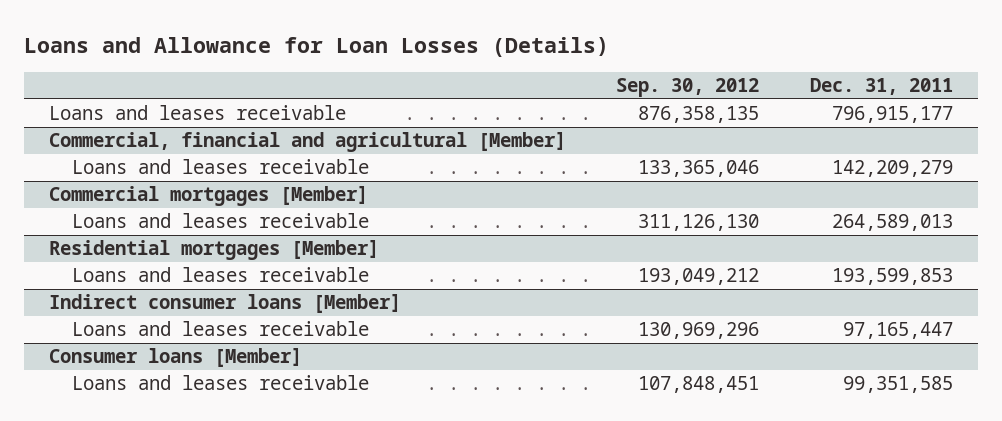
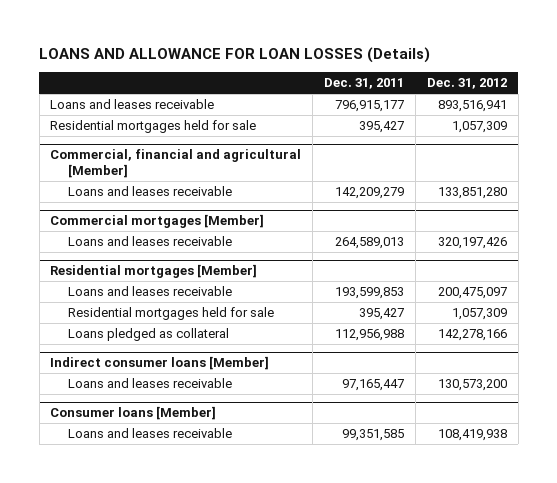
[24,37,610,58] Loans and Allowance for Loan Losses (Details) -> [39,47,431,64] LOANS AND ALLOWANCE FOR LOAN LOSSES (Details)
[616,78,760,98] Sep. 30, 2012 -> none
none -> [426,78,507,90] Dec. 31, 2012
none -> [50,120,257,134] Residential mortgages held for sale
none -> [68,307,275,321] Residential mortgages held for sale
none -> [68,328,230,342] Loans pledged as collateral

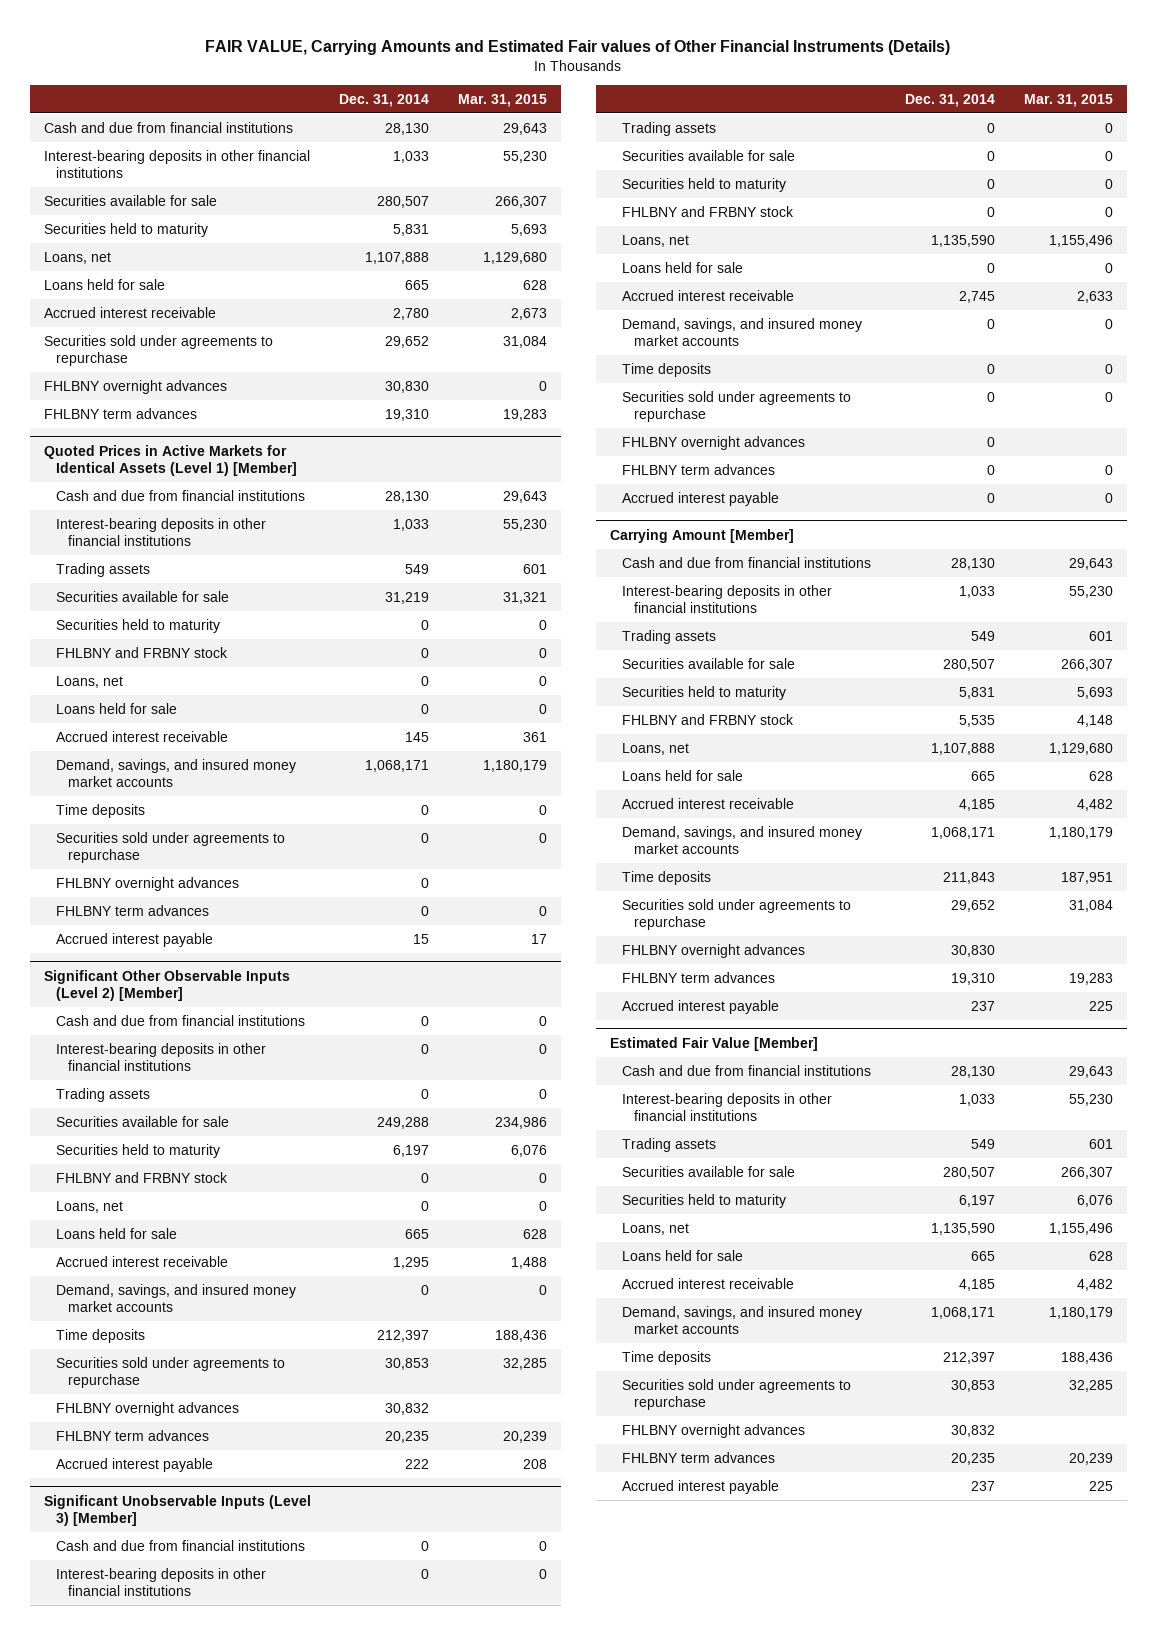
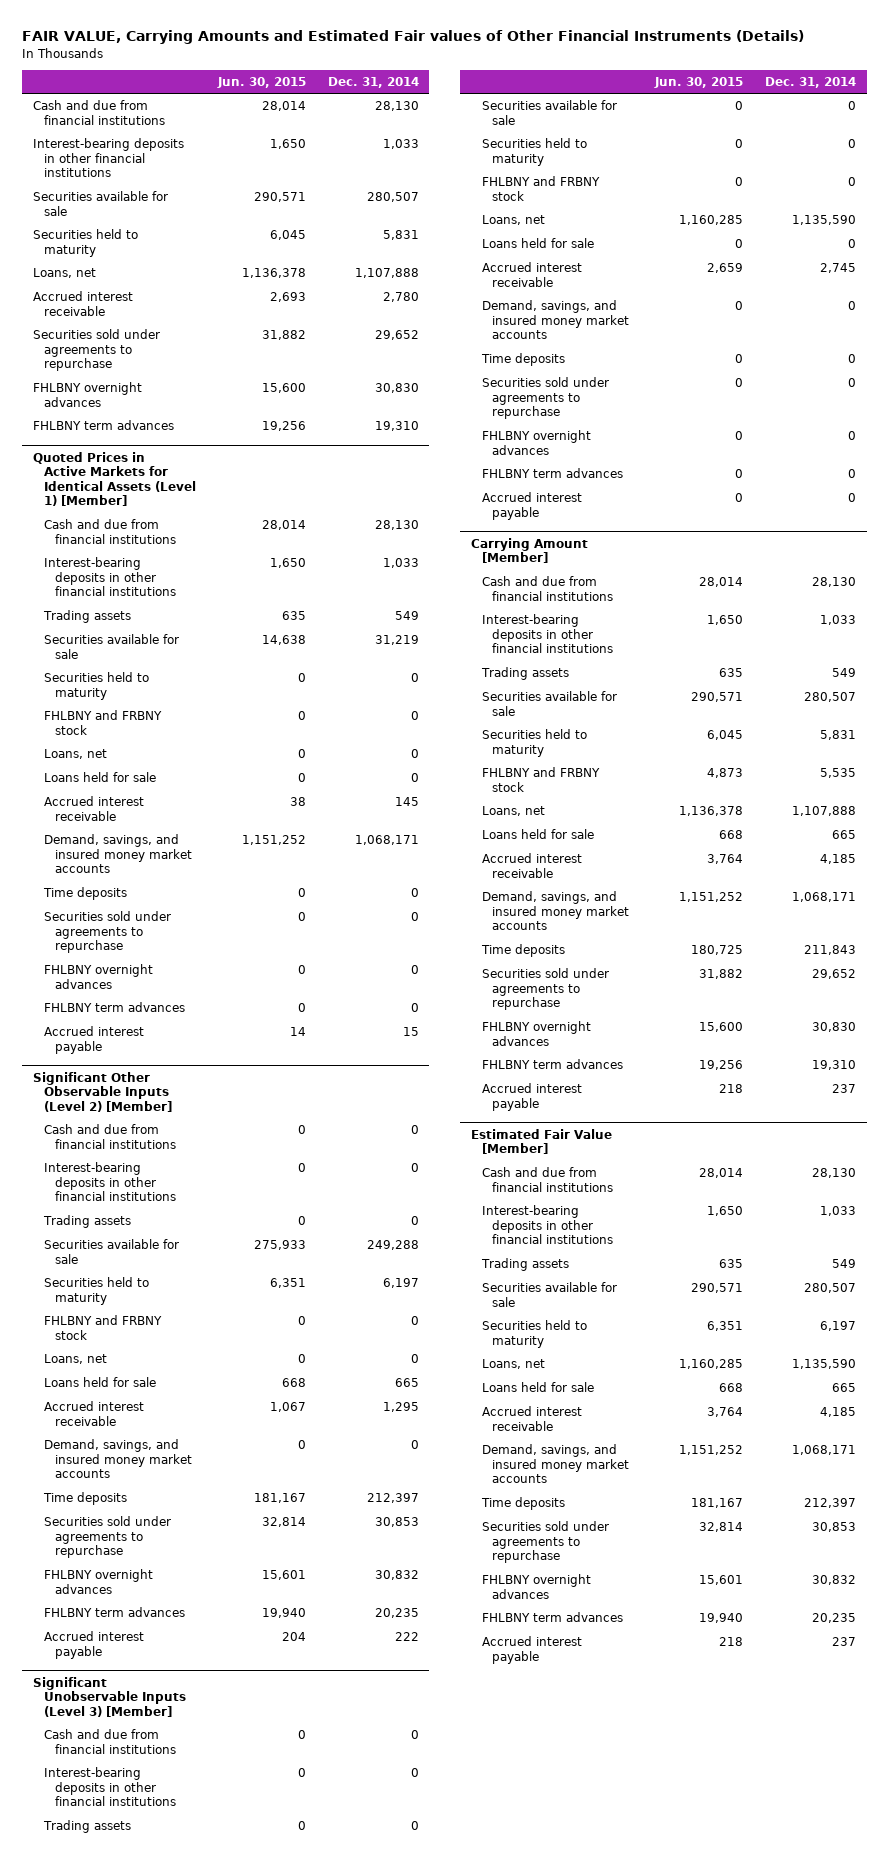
[457,93,547,107] Mar. 31, 2015 -> none
none -> [216,77,306,89] Jun. 30, 2015
[43,278,165,290] Loans held for sale -> none

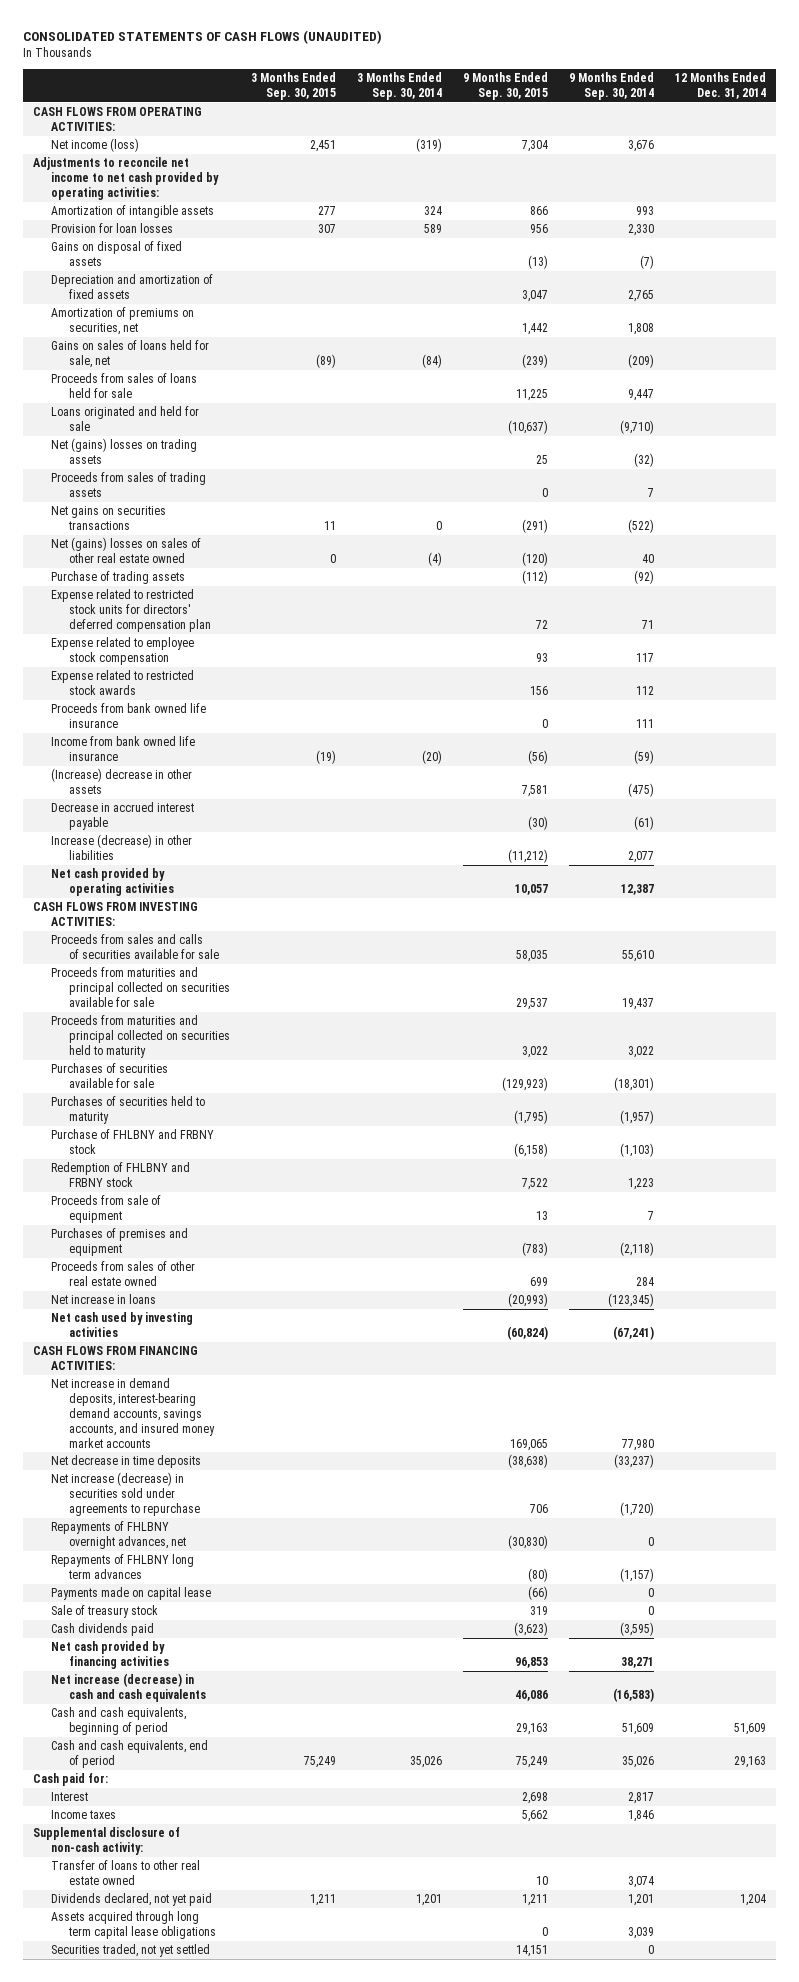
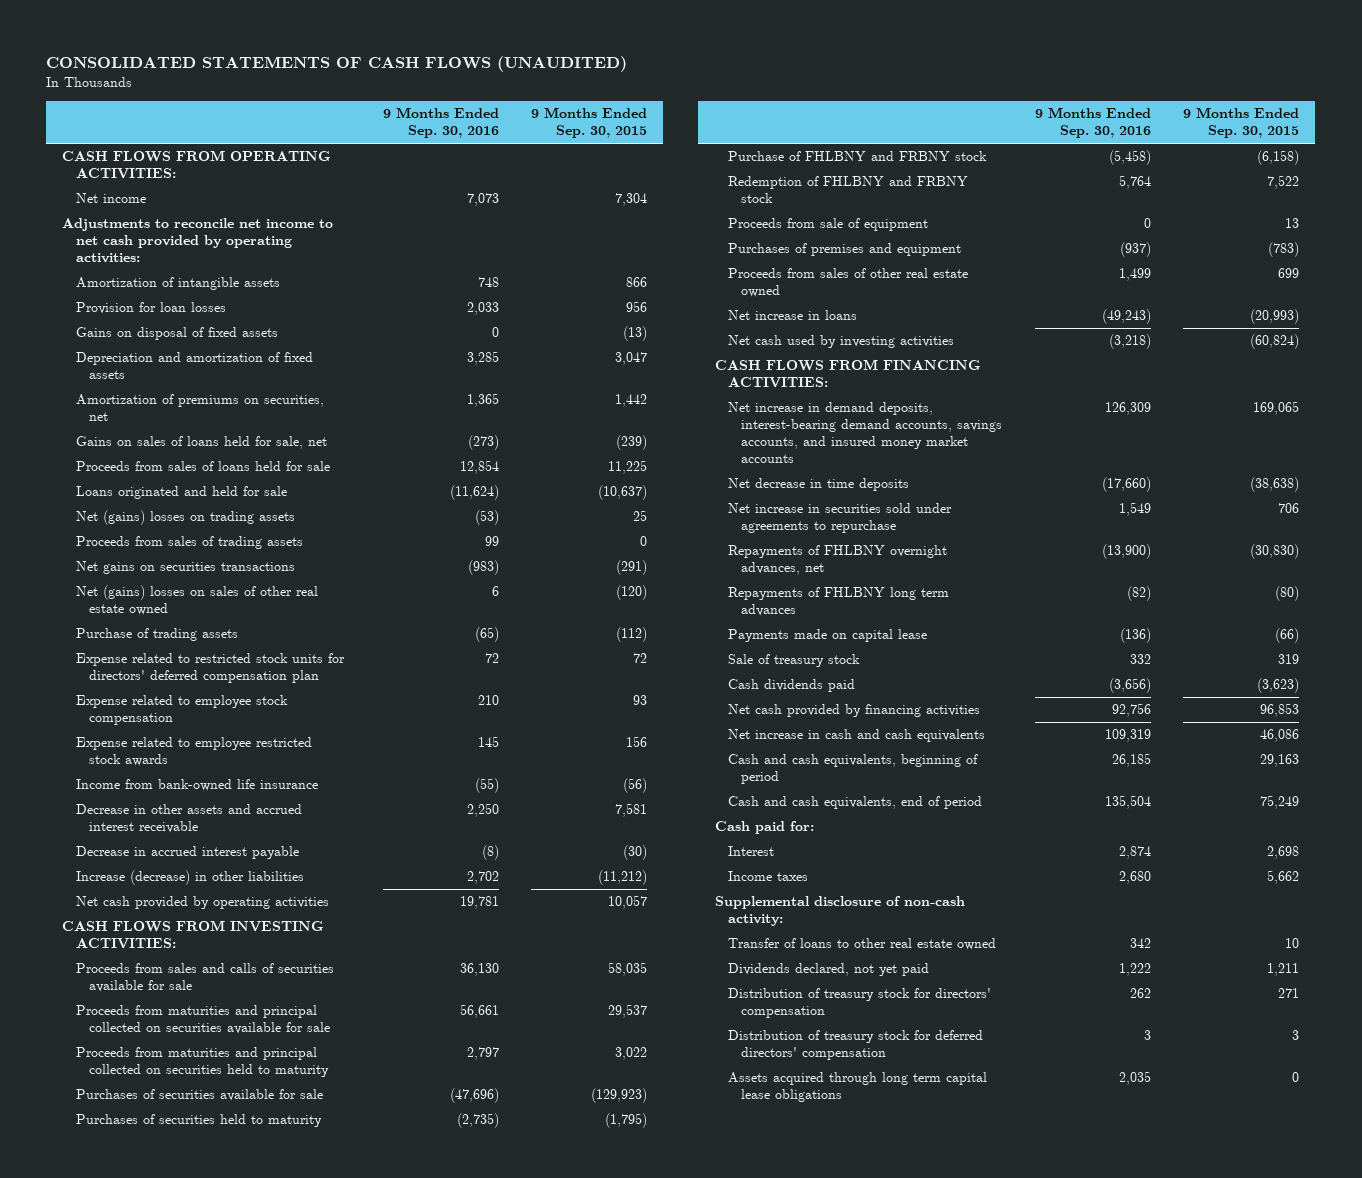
[250,72,336,100] 3 Months Ended Sep. 30, 2015 -> none
[356,72,442,100] 3 Months Ended Sep. 30, 2014 -> none
[568,72,654,100] 9 Months Ended Sep. 30, 2014 -> none
[674,72,766,99] 12 Months Ended Dec. 31, 2014 -> none
none -> [382,107,499,139] 9 Months Ended Sep. 30, 2016
[50,138,139,153] Net income (loss) -> [75,193,146,204] Net income
[50,703,206,729] Proceeds from bank owned life insurance -> none
[50,670,194,696] Expense related to restricted stock awards -> [75,737,312,767] Expense related to employee restricted stock awards
[50,736,195,762] Income from bank owned life insurance -> [75,779,318,792] Income from bank-owned life insurance
[50,768,192,795] (Increase) decrease in other assets -> [75,804,302,834] Decrease in other assets and accrued interest receivable
[50,1472,200,1516] Net increase (decrease) in securities sold under agreements to repurchase -> [727,503,952,534] Net increase in securities sold under agreements to repurchase
[50,1673,206,1703] Net increase (decrease) in cash and cash equivalents -> [727,729,985,743] Net increase in cash and cash equivalents
none -> [727,988,991,1019] Distribution of treasury stock for directors' compensation
none -> [727,1030,983,1061] Distribution of treasury stock for deferred directors' compensation
[50,1944,210,1958] Securities traded, not yet settled -> none

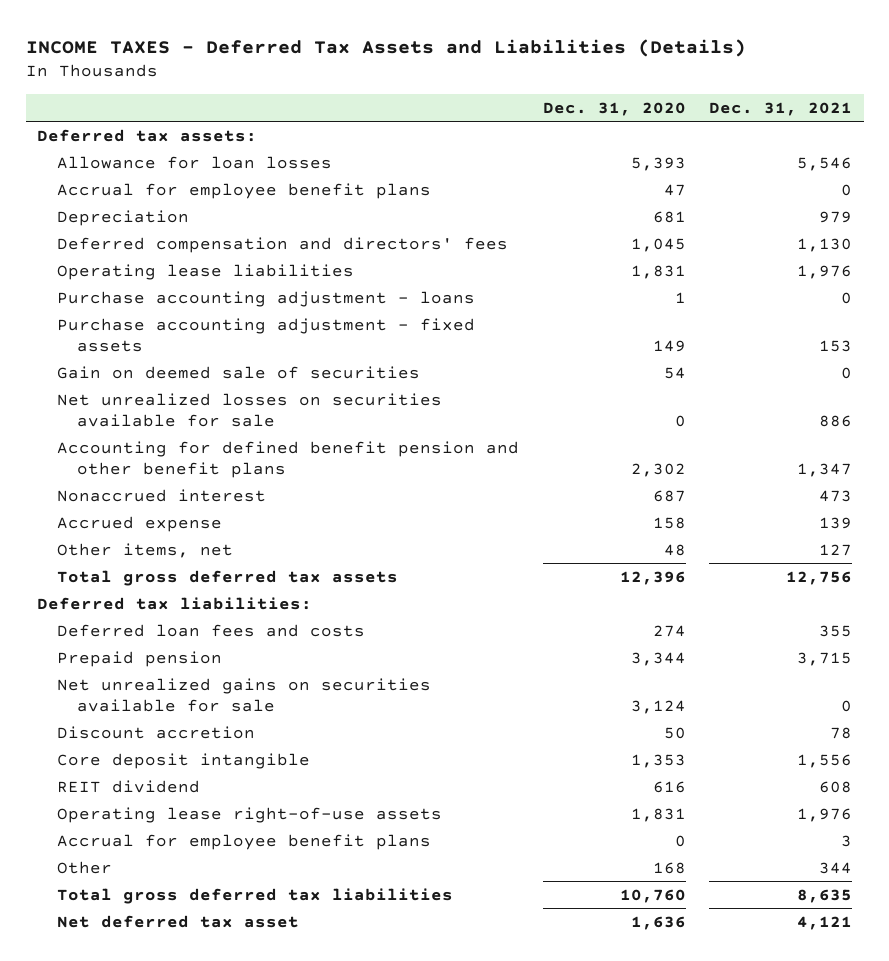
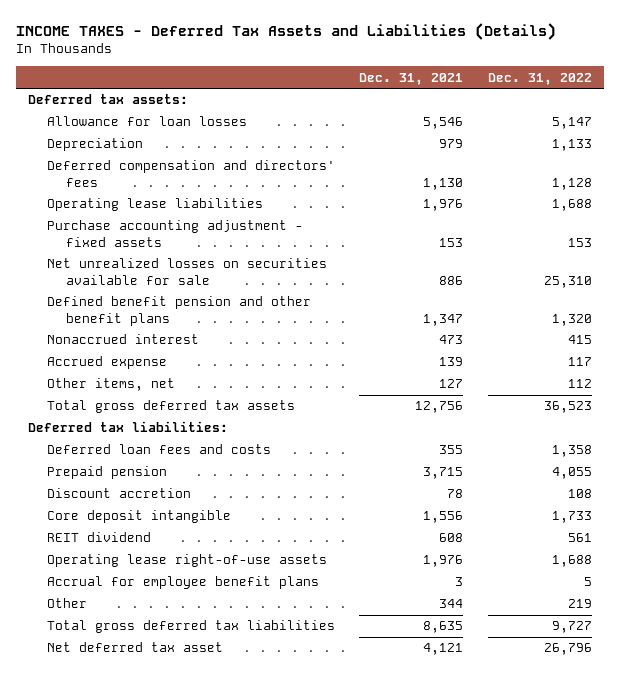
[542,101,686,116] Dec. 31, 2020 -> none
none -> [487,72,592,85] Dec. 31, 2022
[57,182,432,199] Accrual for employee benefit plans -> none
[57,290,476,307] Purchase accounting adjustment - loans -> none
[57,365,421,379] Gain on deemed sale of securities -> none
[57,440,520,478] Accounting for defined benefit pension and other benefit plans -> [47,296,312,326] Defined benefit pension and other benefit plans
[57,677,432,712] Net unrealized gains on securities available for sale -> none

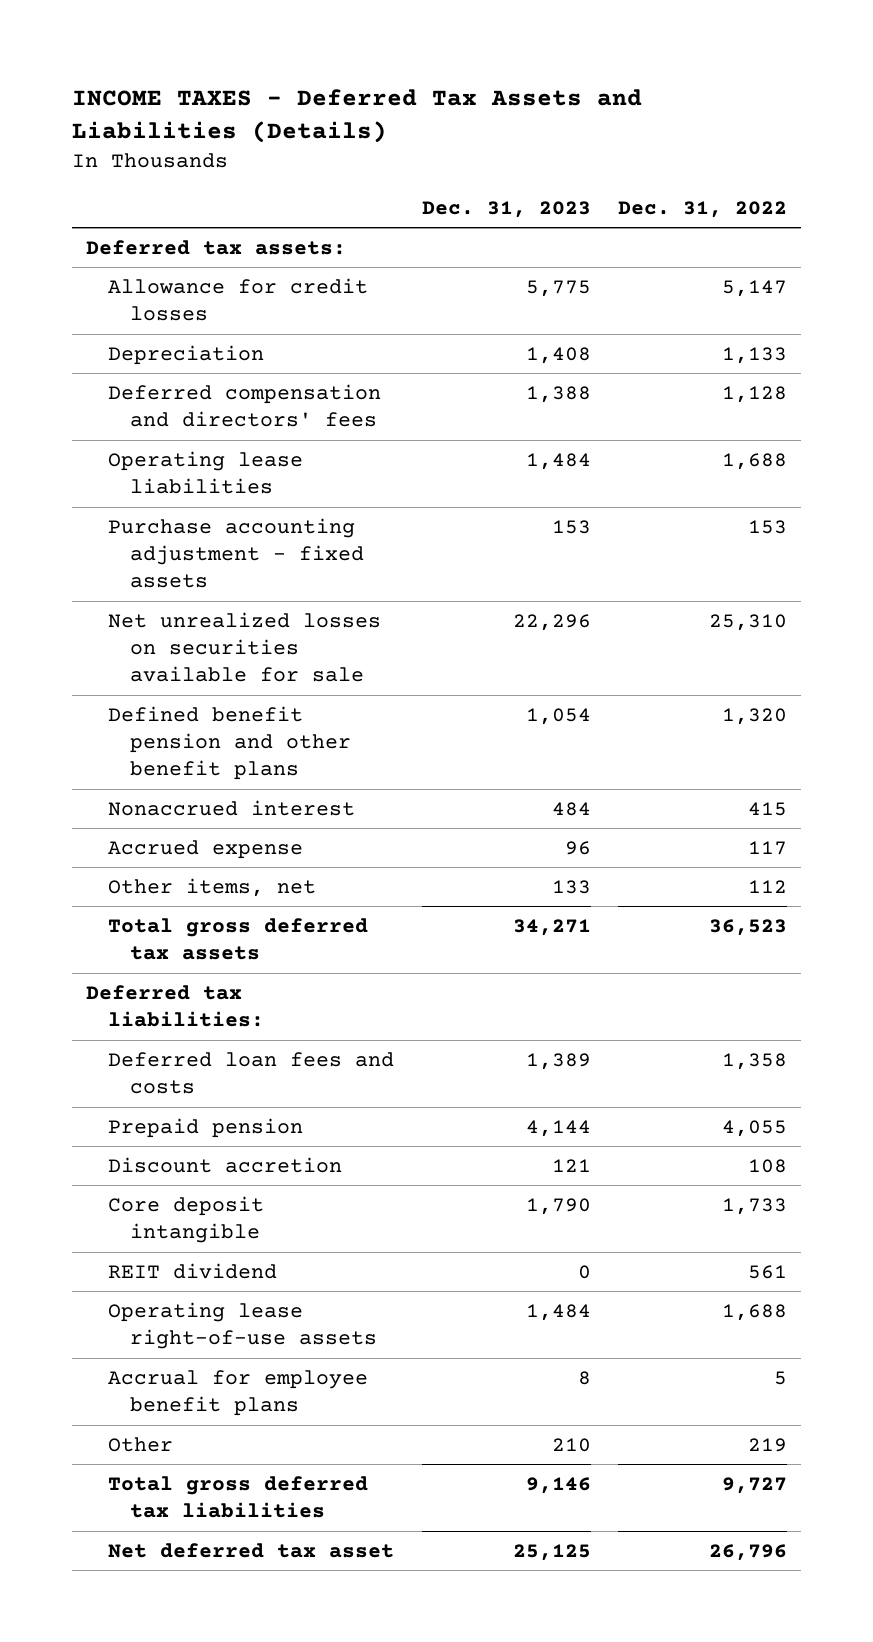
[359,72,464,85] Dec. 31, 2021 -> none
none -> [421,200,591,218] Dec. 31, 2023
[47,116,248,127] Allowance for loan losses -> [107,277,368,321] Allowance for credit losses

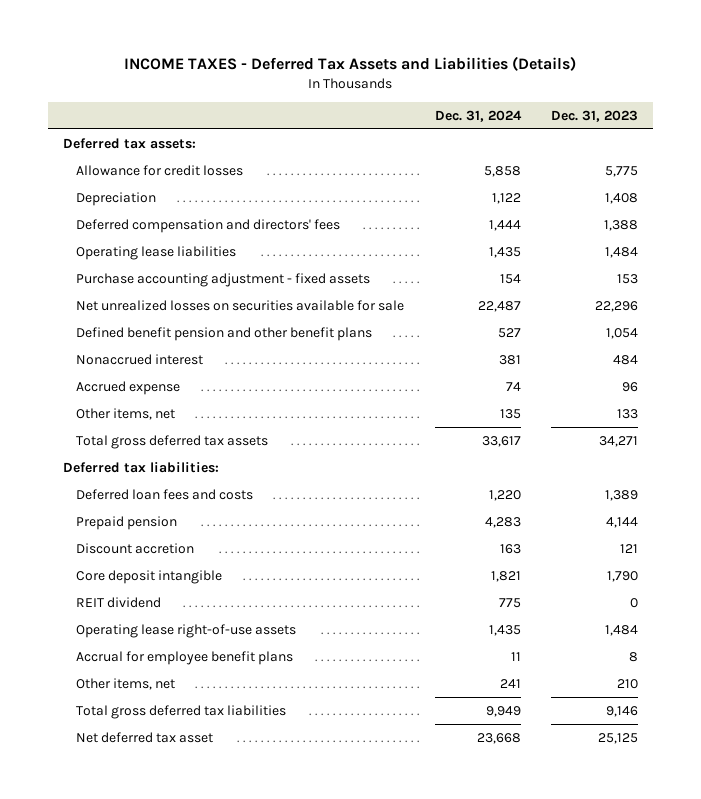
[618,200,788,218] Dec. 31, 2022 -> none
none -> [434,109,522,122] Dec. 31, 2024
[107,1436,173,1452] Other -> [76,677,176,690] Other items, net

